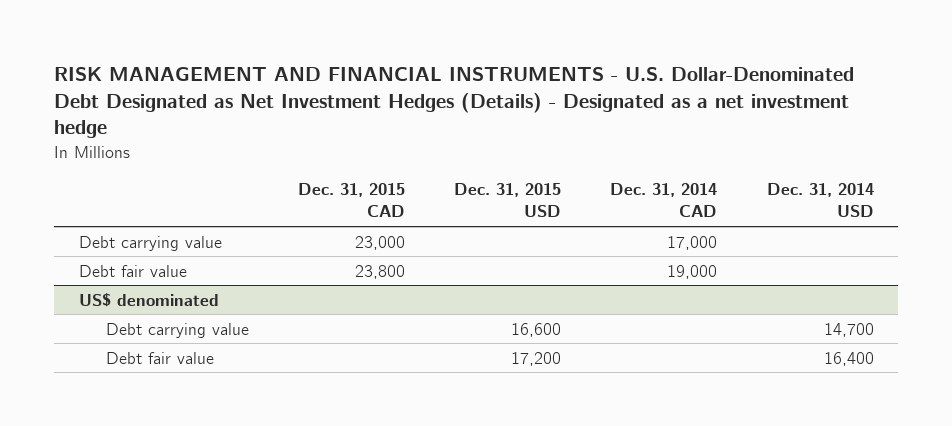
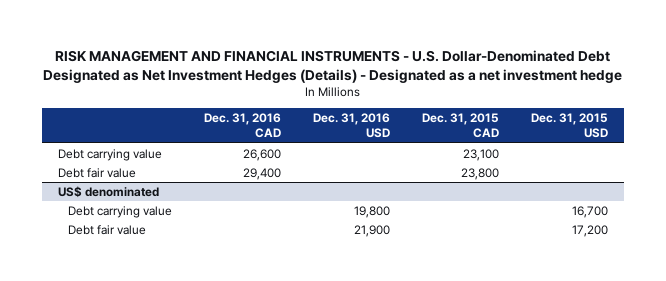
[610,183,718,218] Dec. 31, 2014 CAD -> none
[766,183,874,218] Dec. 31, 2014 USD -> none
none -> [204,113,282,139] Dec. 31, 2016 CAD
none -> [313,113,391,139] Dec. 31, 2016 USD
[355,235,406,250] 23,000 -> [462,148,499,161] 23,100
[511,322,562,337] 16,600 -> [571,205,608,218] 16,700

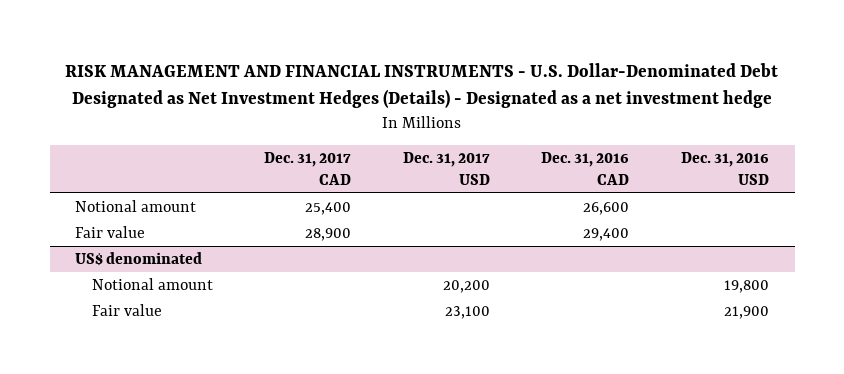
[421,113,499,139] Dec. 31, 2015 CAD -> none
[530,113,608,139] Dec. 31, 2015 USD -> none
none -> [264,152,352,185] Dec. 31, 2017 CAD
none -> [402,152,490,185] Dec. 31, 2017 USD
[58,148,163,161] Debt carrying value -> [75,200,197,213] Notional amount
[58,167,137,178] Debt fair value -> [75,226,146,239] Fair value
[68,205,173,218] Debt carrying value -> [91,278,213,291] Notional amount
[68,224,147,235] Debt fair value -> [91,304,162,317] Fair value

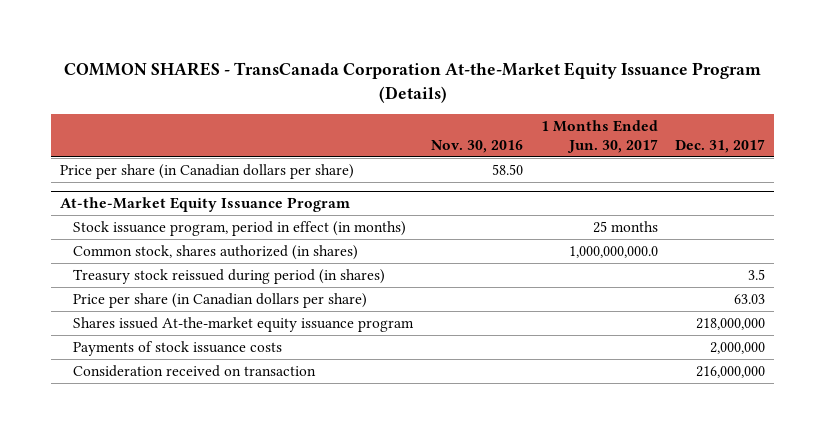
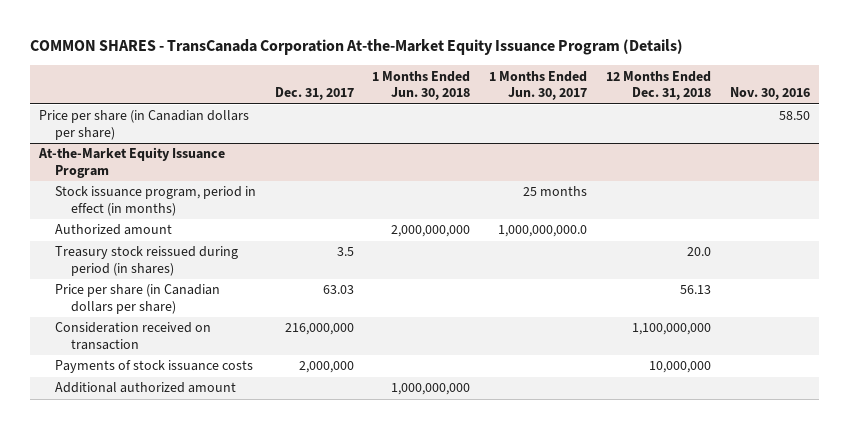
none -> [372,70,471,101] 1 Months Ended Jun. 30, 2018
none -> [605,70,711,101] 12 Months Ended Dec. 31, 2018
[73,244,359,260] Common stock, shares authorized (in shares) -> [54,224,172,236] Authorized amount
[73,316,415,332] Shares issued At-the-market equity issuance program -> none
[73,340,283,356] Payments of stock issuance costs -> [54,360,253,374] Payments of stock issuance costs
none -> [54,382,236,394] Additional authorized amount

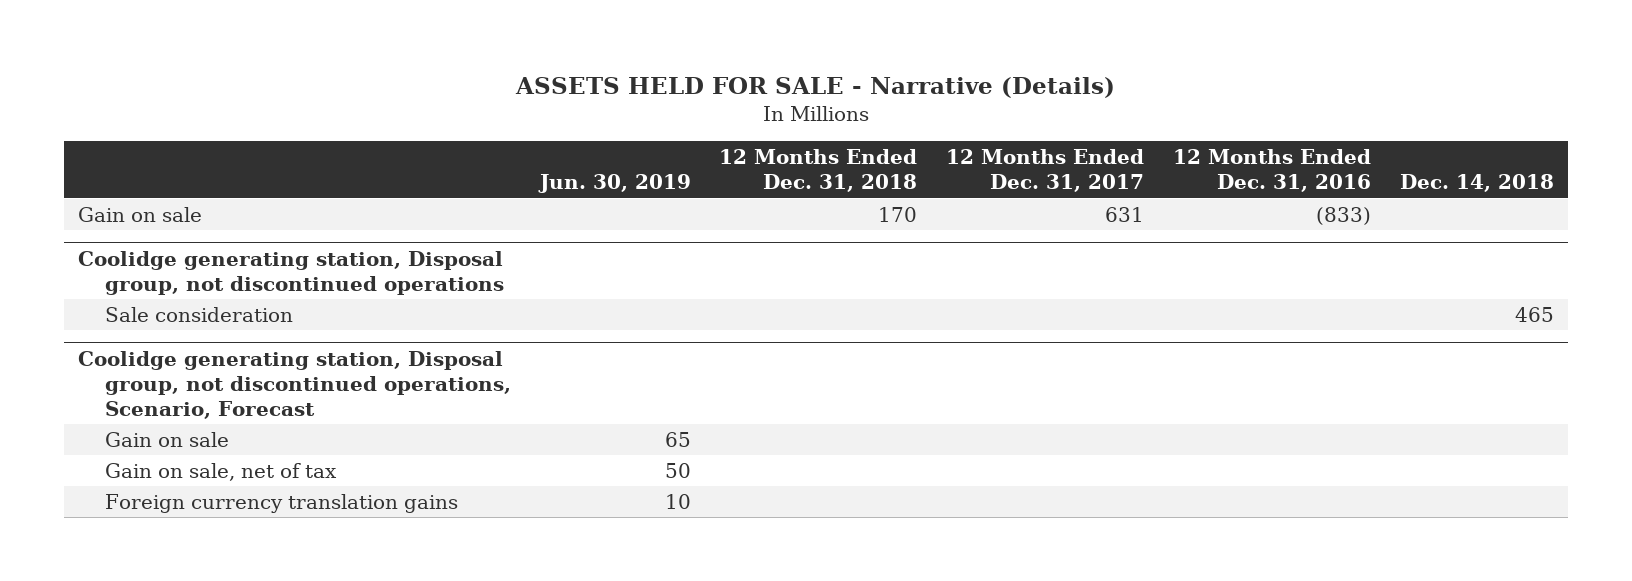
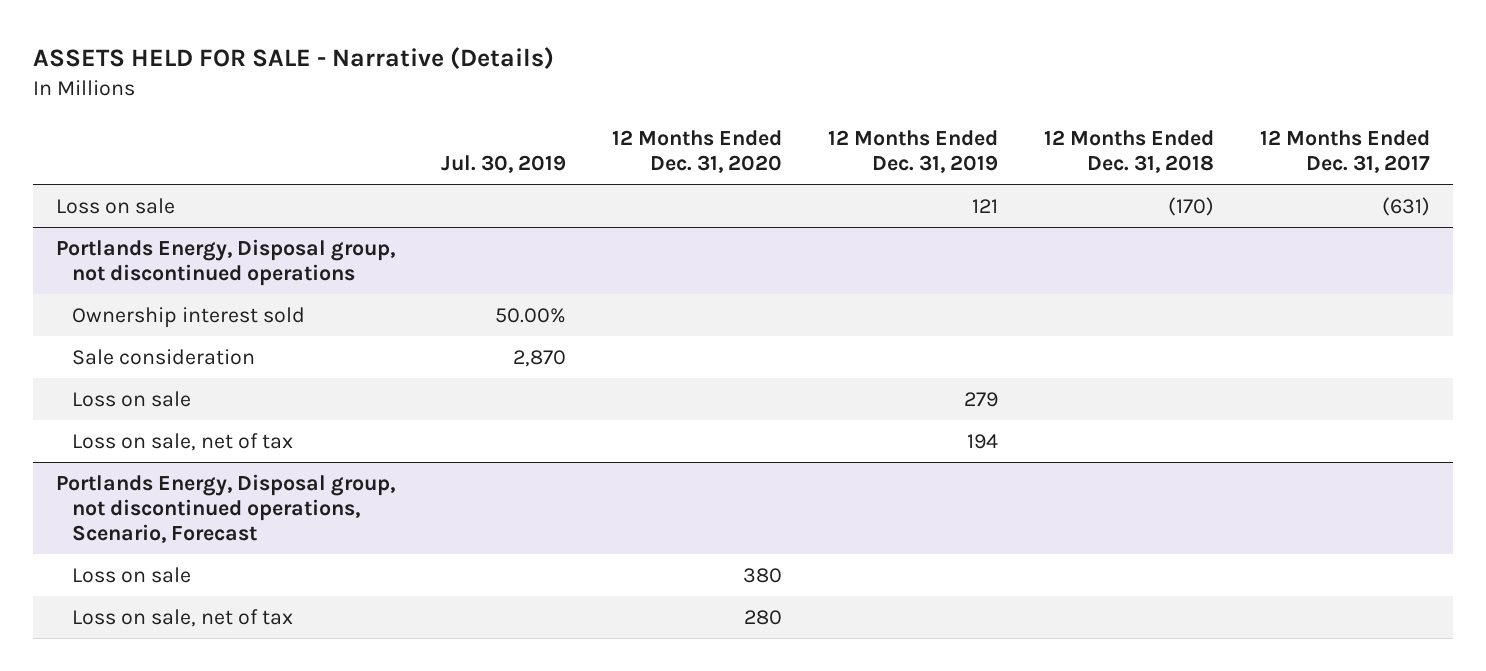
[537,174,691,194] Jun. 30, 2019 -> none
[1173,149,1372,193] 12 Months Ended Dec. 31, 2016 -> none
[1399,174,1554,193] Dec. 14, 2018 -> none
none -> [440,155,566,174] Jul. 30, 2019
none -> [611,129,782,174] 12 Months Ended Dec. 31, 2020
none -> [827,129,998,174] 12 Months Ended Dec. 31, 2019
[77,206,202,222] Gain on sale -> [55,197,175,214] Loss on sale
[878,206,918,222] 170 -> [1167,196,1214,216] (170)
[1105,206,1145,222] 631 -> [1381,196,1430,216] (631)
[77,250,504,295] Coolidge generating station, Disposal group, not discontinued operations -> [55,238,395,287] Portlands Energy, Disposal group, not discontinued operations
none -> [72,306,306,328] Ownership interest sold
[104,493,458,513] Foreign currency translation gains -> none
none -> [72,390,192,407] Loss on sale
none -> [72,432,294,451] Loss on sale, net of tax
[77,350,511,419] Coolidge generating station, Disposal group, not discontinued operations, Scenario, Forecast -> [55,473,395,544] Portlands Energy, Disposal group, not discontinued operations, Scenario, Forecast
[104,431,229,447] Gain on sale -> [72,566,192,583] Loss on sale
[104,462,337,481] Gain on sale, net of tax -> [72,608,294,627] Loss on sale, net of tax

